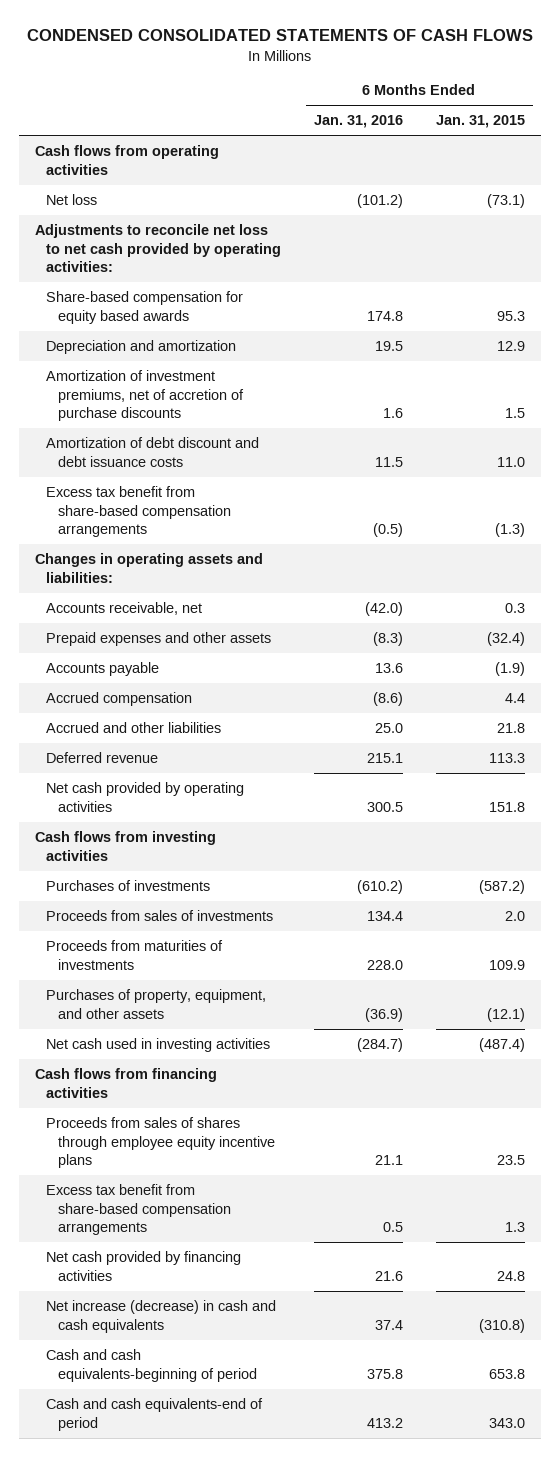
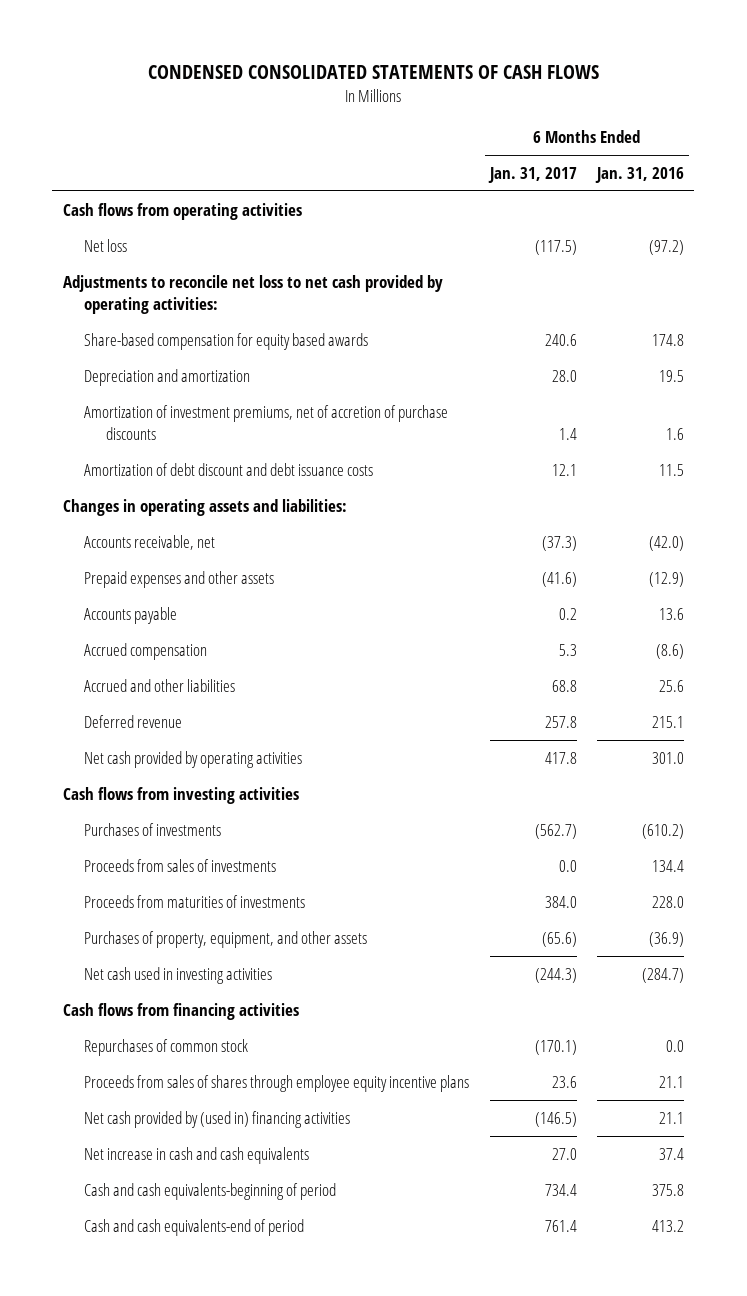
[435,115,525,129] Jan. 31, 2015 -> none
none -> [487,166,577,183] Jan. 31, 2017
[357,193,404,208] (101.2) -> [649,239,685,255] (97.2)
[46,485,231,538] Excess tax benefit from share-based compensation arrangements -> none
[373,631,404,646] (8.3) -> [649,571,685,587] (12.9)
[375,722,404,733] 25.0 -> [659,679,685,692] 25.6
[367,801,404,812] 300.5 -> [652,751,685,764] 301.0
none -> [84,1038,249,1056] Repurchases of common stock
[46,1183,231,1236] Excess tax benefit from share-based compensation arrangements -> none
[46,1250,242,1281] Net cash provided by financing activities -> [84,1110,351,1128] Net cash provided by (used in) financing activities
[375,1270,404,1281] 21.6 -> [659,1111,685,1124] 21.1
[46,1299,277,1333] Net increase (decrease) in cash and cash equivalents -> [84,1146,310,1164] Net increase in cash and cash equivalents

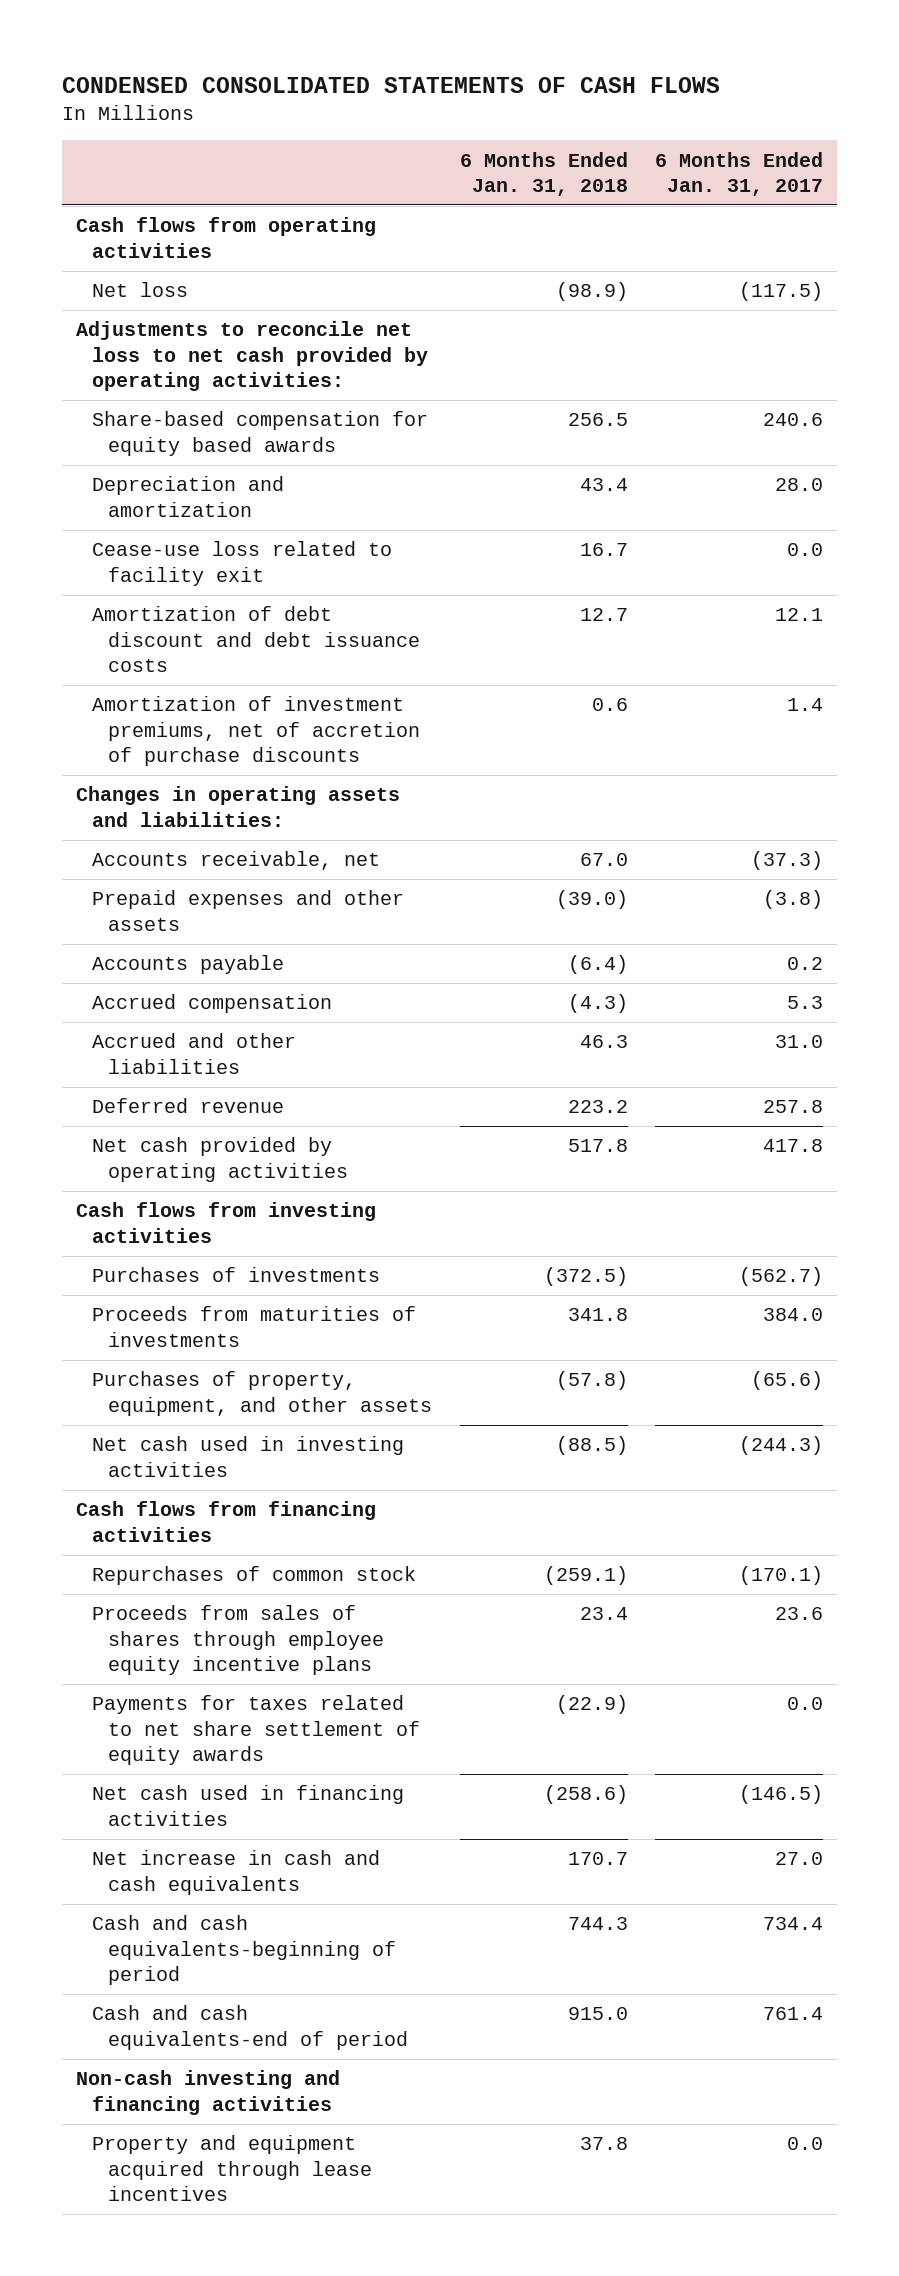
[595,166,685,183] Jan. 31, 2016 -> none
none -> [459,151,628,197] 6 Months Ended Jan. 31, 2018
none -> [91,541,392,586] Cease-use loss related to facility exit
[84,404,449,441] Amortization of investment premiums, net of accretion of purchase discounts -> [91,696,420,767] Amortization of investment premiums, net of accretion of purchase discounts
[541,571,577,587] (41.6) -> [763,890,824,910] (3.8)
[551,679,577,692] 68.8 -> [775,1035,824,1049] 31.0
[84,858,277,872] Proceeds from sales of investments -> none
none -> [91,1695,420,1766] Payments for taxes related to net share settlement of equity awards
[84,1110,351,1128] Net cash provided by (used in) financing activities -> [91,1785,404,1826] Net cash used in financing activities
none -> [75,2070,340,2115] Non-cash investing and financing activities
none -> [91,2135,372,2202] Property and equipment acquired through lease incentives

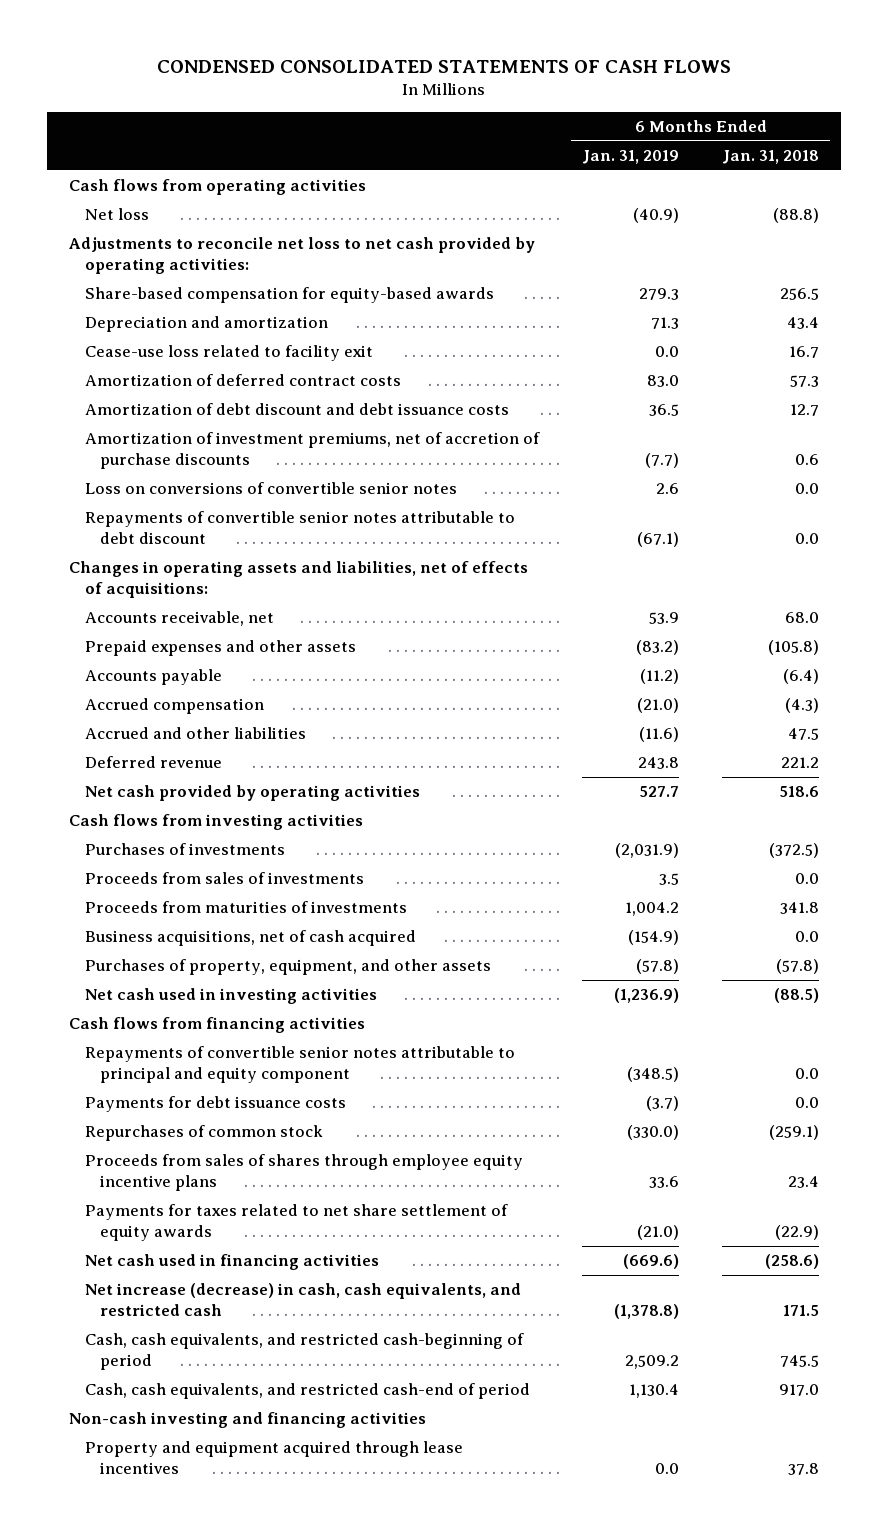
[655,151,824,197] 6 Months Ended Jan. 31, 2017 -> none
none -> [581,149,679,164] Jan. 31, 2019
[555,282,628,302] (98.9) -> [773,208,820,224] (88.8)
[91,411,428,456] Share-based compensation for equity based awards -> [84,287,494,304] Share-based compensation for equity-based awards
none -> [84,374,401,387] Amortization of deferred contract costs
none -> [84,482,457,495] Loss on conversions of convertible senior notes
none -> [84,511,515,545] Repayments of convertible senior notes attributable to debt discount
[75,786,400,827] Changes in operating assets and liabilities: -> [68,561,528,599] Changes in operating assets and liabilities, net of effects of acquisitions:
[579,853,628,867] 67.0 -> [785,612,820,624] 68.0
[555,890,628,910] (39.0) -> [768,640,820,656] (105.8)
[579,1035,628,1049] 46.3 -> [788,728,820,741] 47.5
[567,1100,628,1114] 223.2 -> [781,757,820,769] 221.2
[567,1139,628,1153] 517.8 -> [779,786,820,798] 518.6
none -> [84,872,364,885] Proceeds from sales of investments
none -> [84,930,416,947] Business acquisitions, net of cash acquired
none -> [84,1046,515,1084] Repayments of convertible senior notes attributable to principal and equity component
none -> [84,1096,346,1113] Payments for debt issuance costs
[91,1850,380,1895] Net increase in cash and cash equivalents -> [84,1283,521,1317] Net increase (decrease) in cash, cash equivalents, and restricted cash
[567,1852,628,1866] 170.7 -> [783,1305,820,1317] 171.5
[91,1915,396,1986] Cash and cash equivalents-beginning of period -> [84,1333,524,1371] Cash, cash equivalents, and restricted cash-beginning of period
[567,1917,628,1931] 744.3 -> [780,1355,820,1368] 745.5
[91,2005,408,2050] Cash and cash equivalents-end of period -> [84,1383,530,1400] Cash, cash equivalents, and restricted cash-end of period
[567,2007,628,2021] 915.0 -> [779,1384,820,1397] 917.0

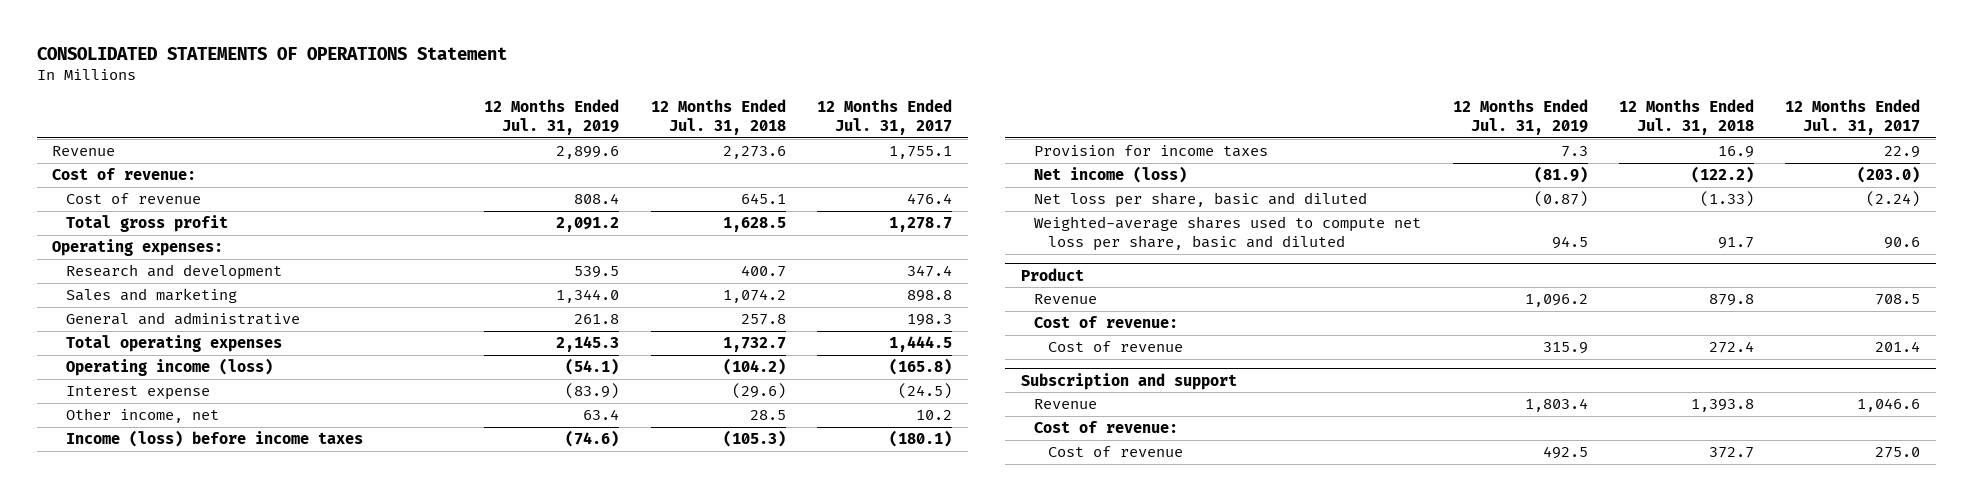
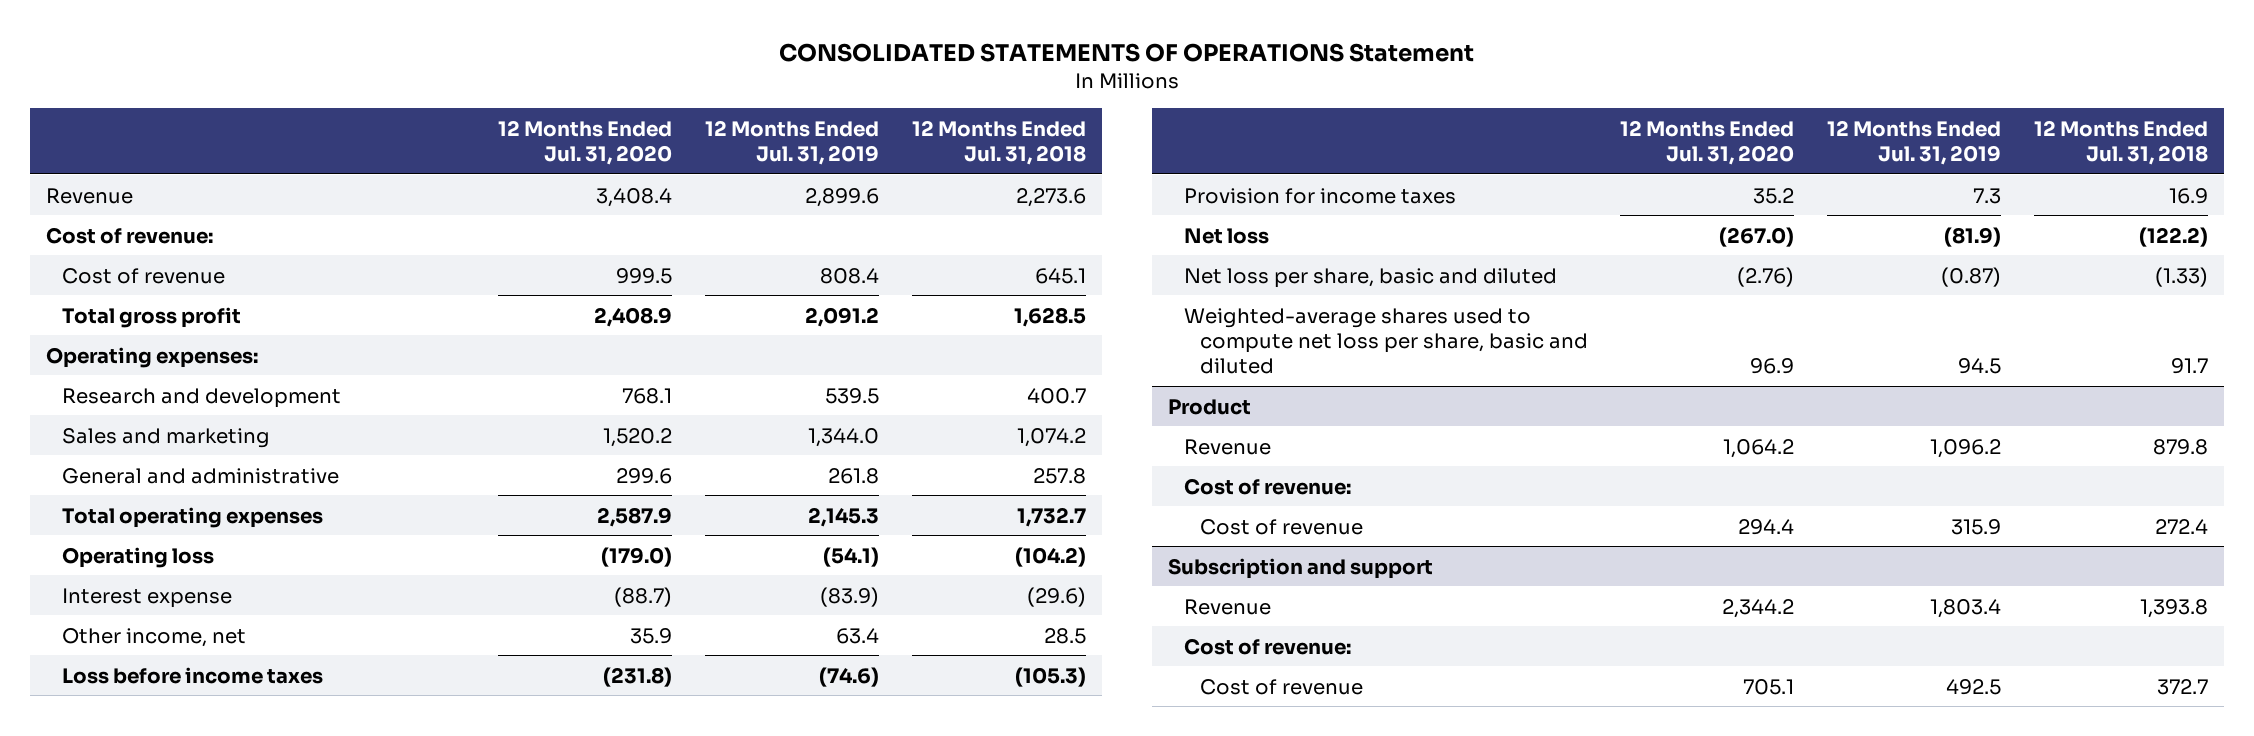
[817,98,953,135] 12 Months Ended Jul. 31, 2017 -> none
none -> [498,119,673,165] 12 Months Ended Jul. 31, 2020
[65,358,273,377] Operating income (loss) -> [61,546,214,568] Operating loss
[65,430,363,448] Income (loss) before income taxes -> [61,666,323,684] Loss before income taxes
[1034,166,1188,184] Net income (loss) -> [1184,227,1270,244] Net loss

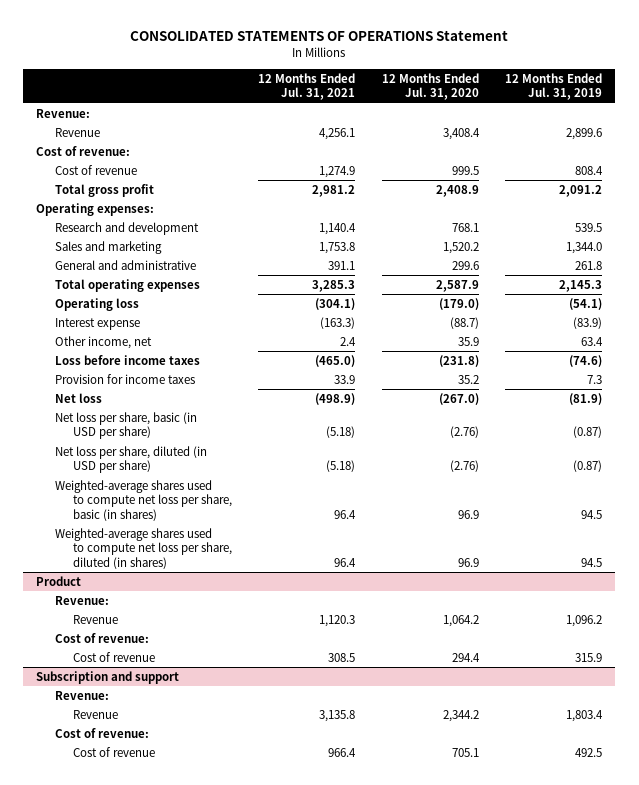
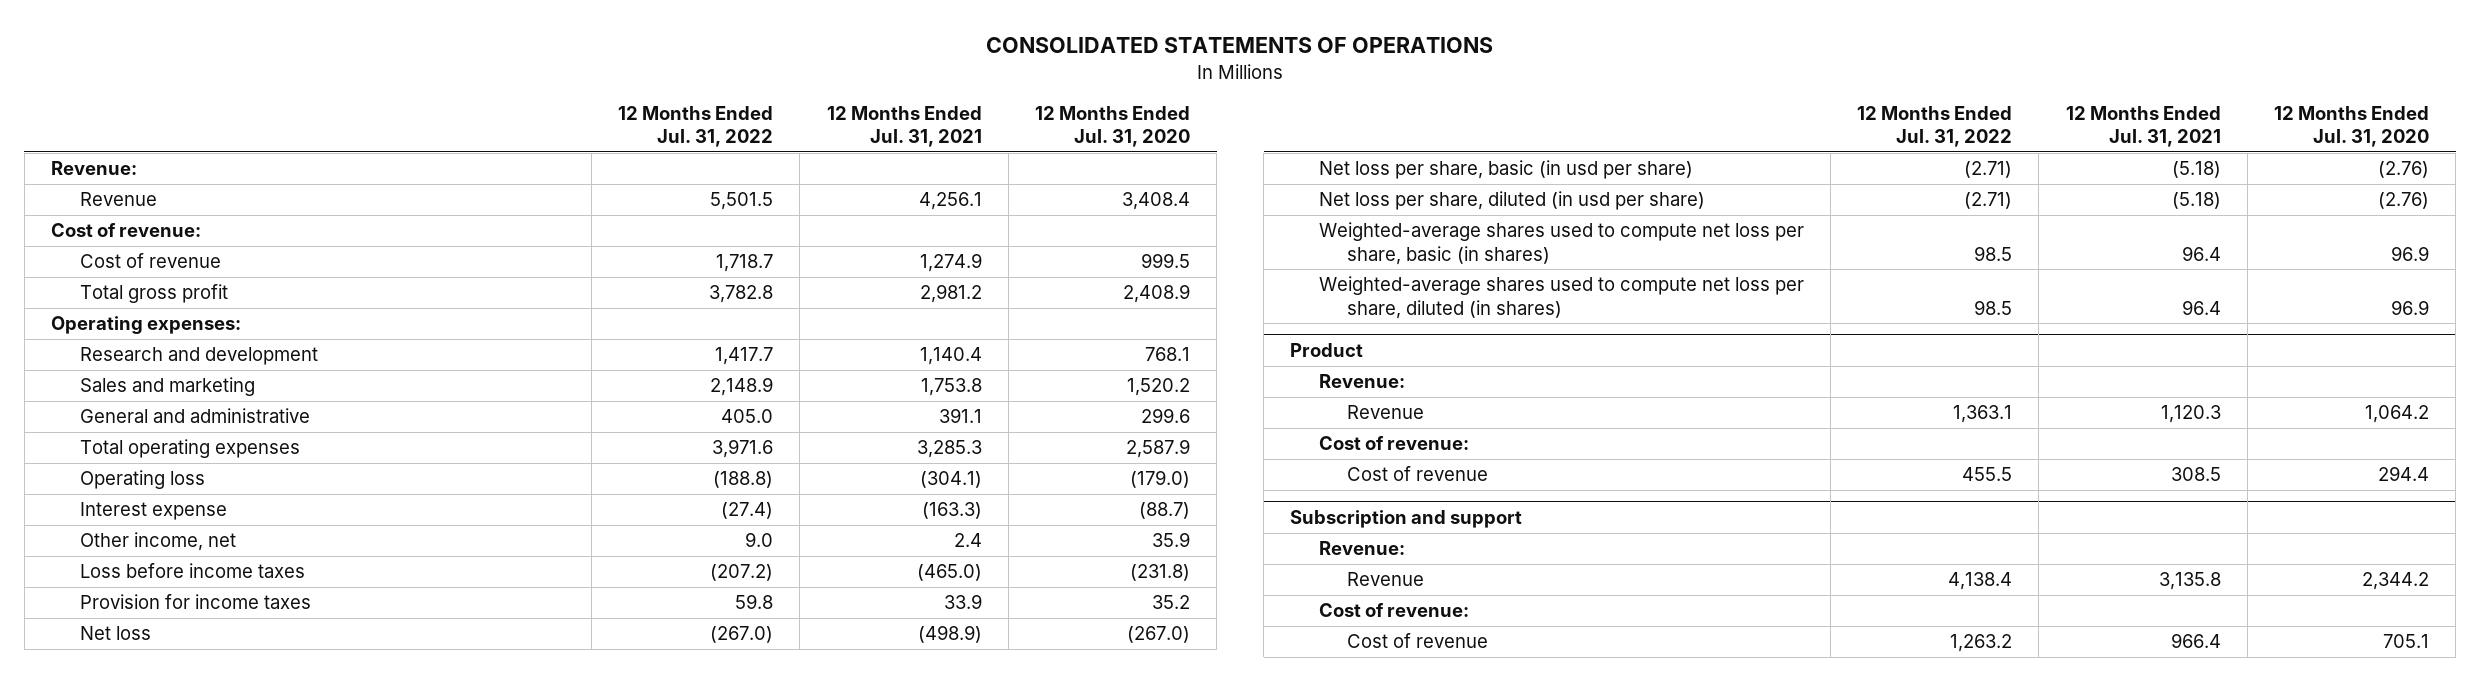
[130,30,509,42] CONSOLIDATED STATEMENTS OF OPERATIONS Statement -> [986,37,1494,54] CONSOLIDATED STATEMENTS OF OPERATIONS
[505,72,603,101] 12 Months Ended Jul. 31, 2019 -> none
none -> [618,105,774,148] 12 Months Ended Jul. 31, 2022
[54,411,197,440] Net loss per share, basic (in USD per share) -> [1318,160,1693,180] Net loss per share, basic (in usd per share)
[54,445,207,474] Net loss per share, diluted (in USD per share) -> [1318,191,1705,211] Net loss per share, diluted (in usd per share)

